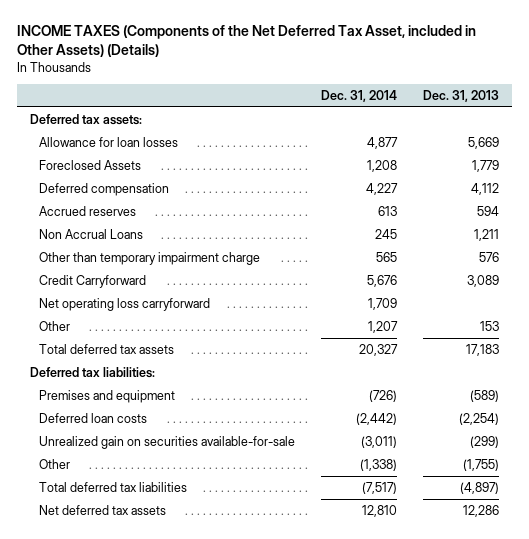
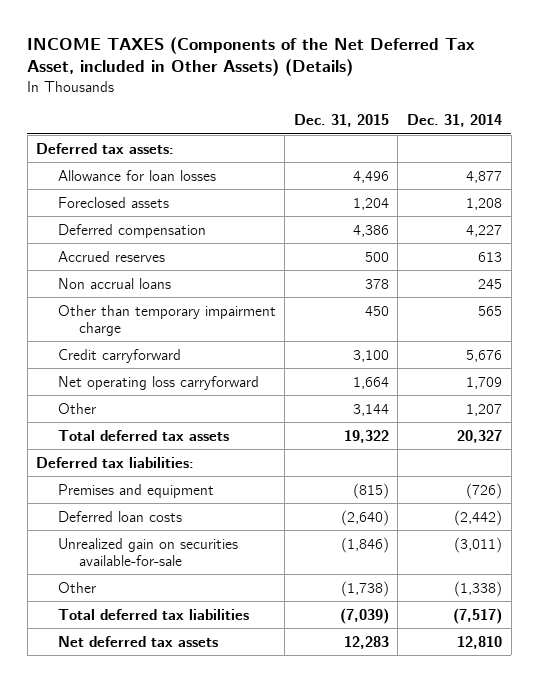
[423,90,500,103] Dec. 31, 2013 -> none
none -> [293,113,389,127] Dec. 31, 2015
[38,159,141,170] Foreclosed Assets -> [57,196,169,208] Foreclosed assets
[38,228,143,239] Non Accrual Loans -> [57,277,171,289] Non accrual loans
[38,274,146,288] Credit Carryforward -> [57,348,181,363] Credit carryforward

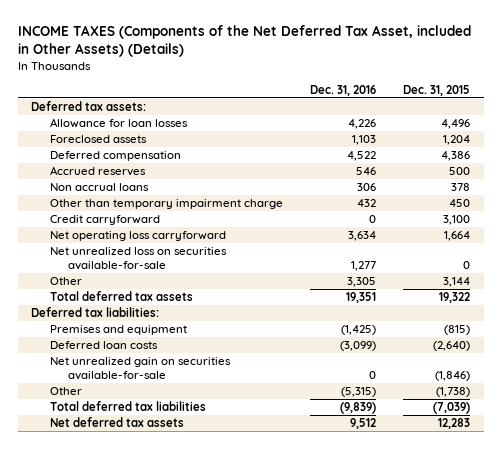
[407,113,503,127] Dec. 31, 2014 -> none
none -> [309,84,376,96] Dec. 31, 2016
none -> [49,247,227,270] Net unrealized loss on securities available-for-sale
[57,537,238,566] Unrealized gain on securities available-for-sale -> [49,357,231,380] Net unrealized gain on securities available-for-sale

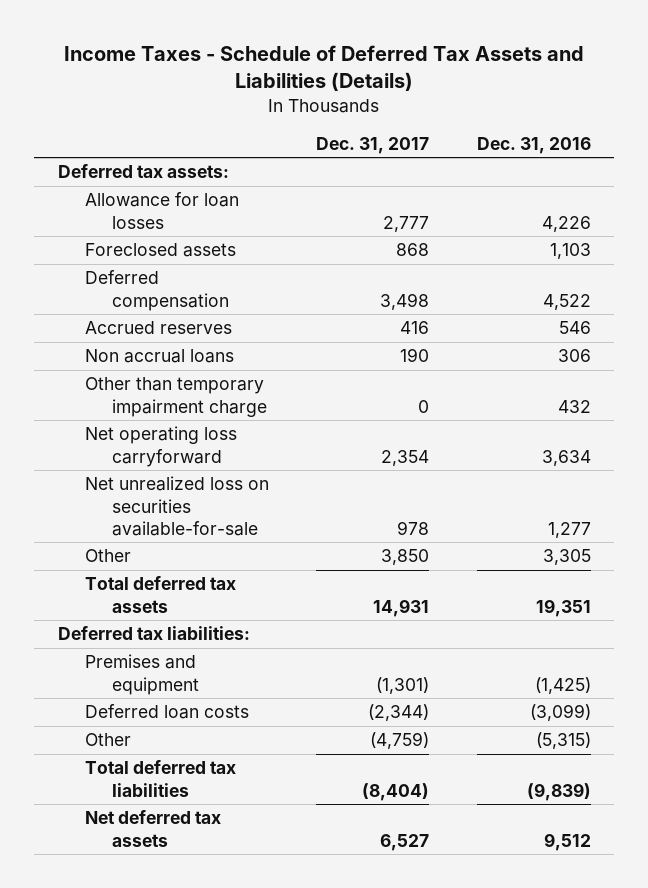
[17,24,471,57] INCOME TAXES (Components of the Net Deferred Tax Asset, included in Other Assets) (Details) -> [64,45,585,92] Income Taxes - Schedule of Deferred Tax Assets and Liabilities (Details)
[403,84,471,96] Dec. 31, 2015 -> none
none -> [316,137,430,155] Dec. 31, 2017
[49,215,160,226] Credit carryforward -> none
[49,357,231,380] Net unrealized gain on securities available-for-sale -> none

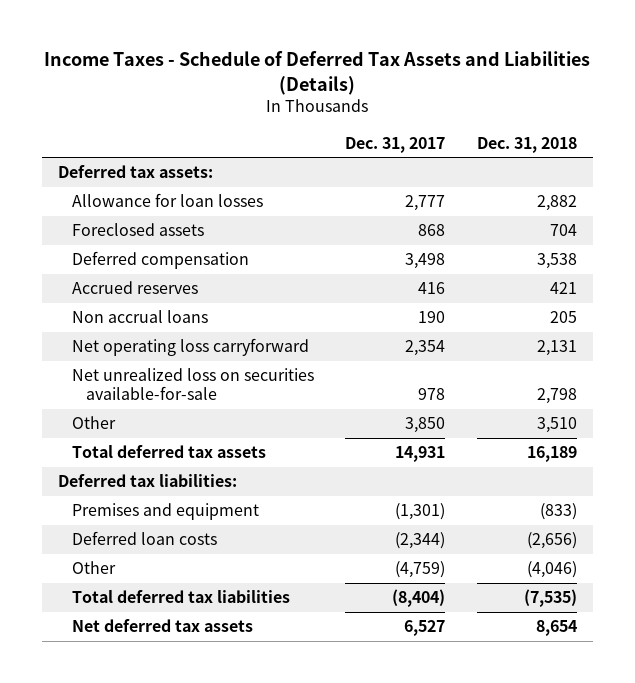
[476,137,591,155] Dec. 31, 2016 -> none
none -> [476,136,577,153] Dec. 31, 2018
[84,377,267,417] Other than temporary impairment charge -> none

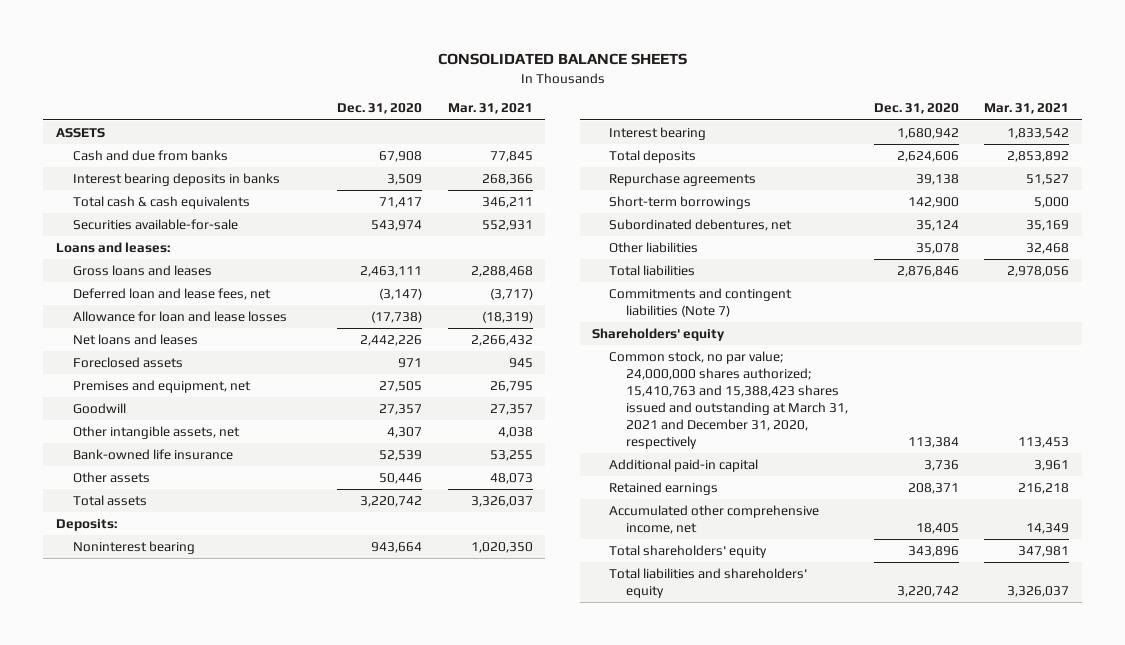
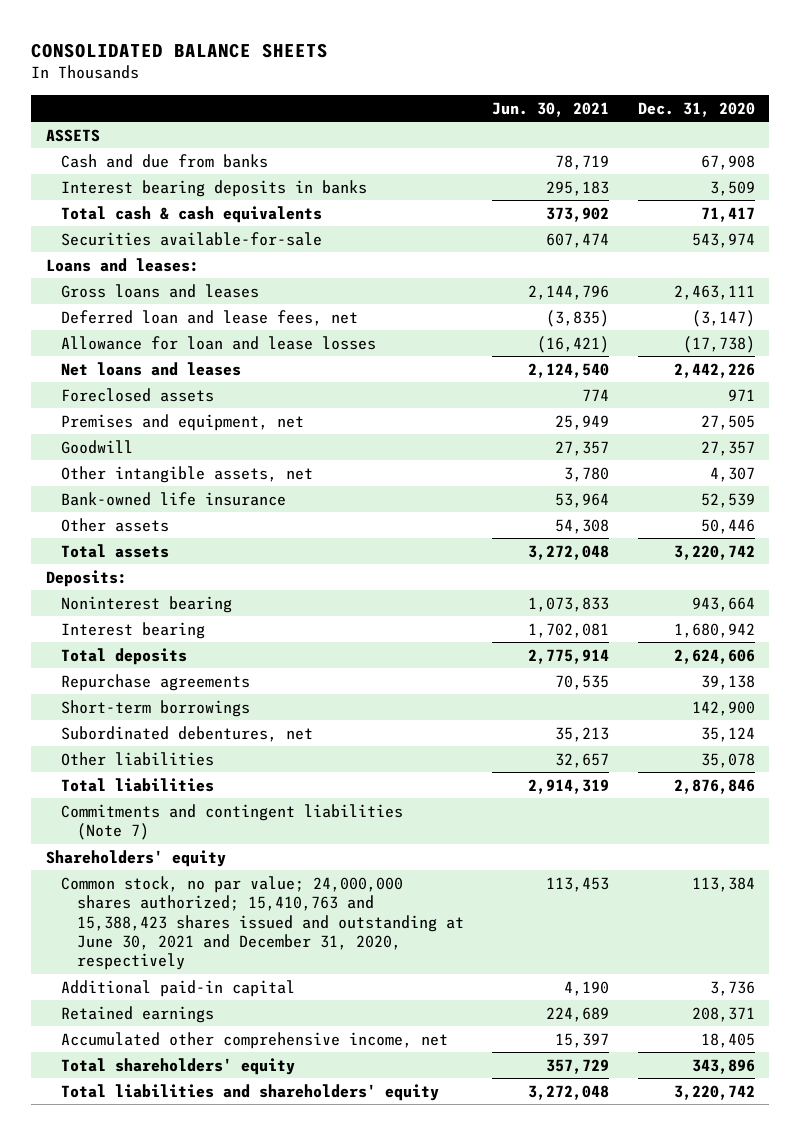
[447,103,533,115] Mar. 31, 2021 -> none
none -> [492,101,610,117] Jun. 30, 2021
[609,351,848,450] Common stock, no par value; 24,000,000 shares authorized; 15,410,763 and 15,388,423 shares issued and outstanding at March 31, 2021 and December 31, 2020, respectively -> [61,875,464,971] Common stock, no par value; 24,000,000 shares authorized; 15,410,763 and 15,388,423 shares issued and outstanding at June 30, 2021 and December 31, 2020, respectively

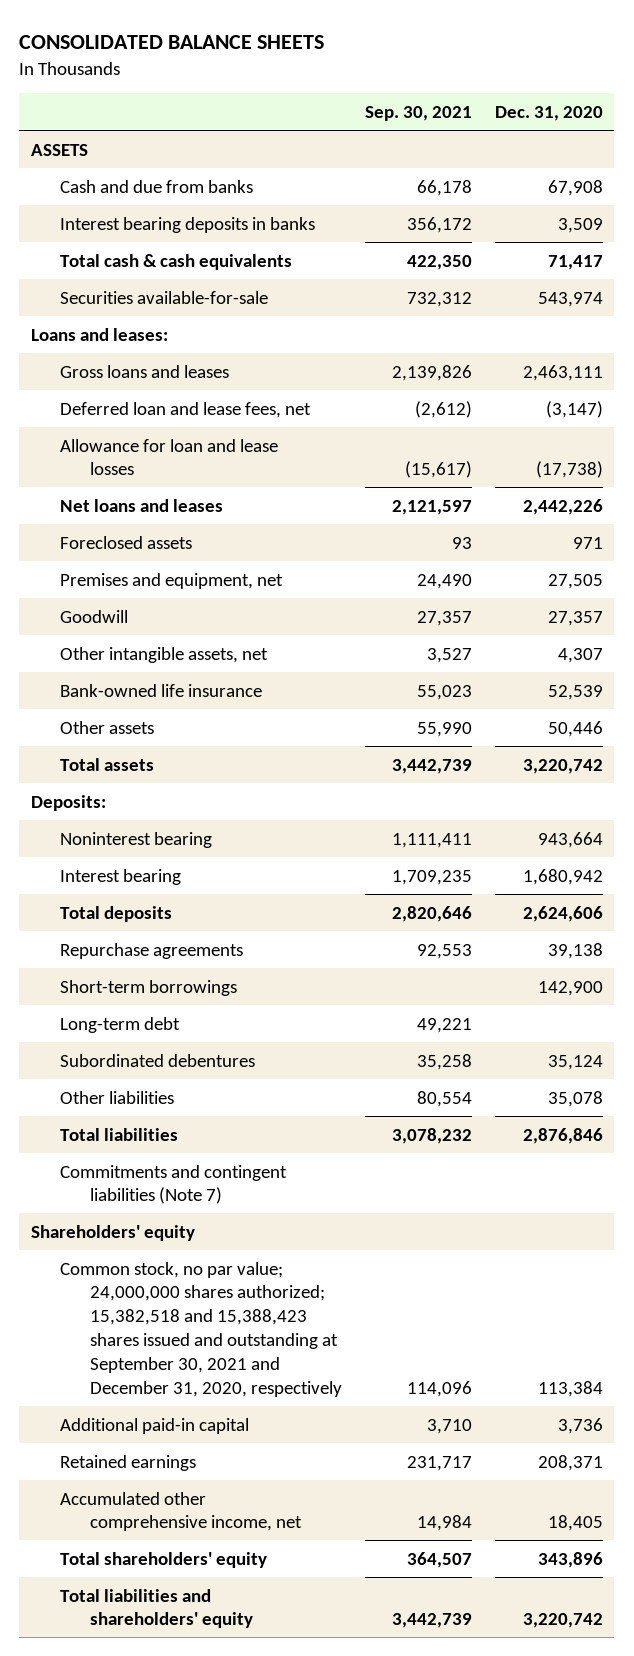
[492,101,610,117] Jun. 30, 2021 -> none
none -> [365,106,473,122] Sep. 30, 2021
none -> [60,1016,181,1033] Long-term debt
[61,725,314,742] Subordinated debentures, net -> [60,1053,256,1067] Subordinated debentures
[61,875,464,971] Common stock, no par value; 24,000,000 shares authorized; 15,410,763 and 15,388,423 shares issued and outstanding at June 30, 2021 and December 31, 2020, respectively -> [60,1261,343,1397] Common stock, no par value; 24,000,000 shares authorized; 15,382,518 and 15,388,423 shares issued and outstanding at September 30, 2021 and December 31, 2020, respectively

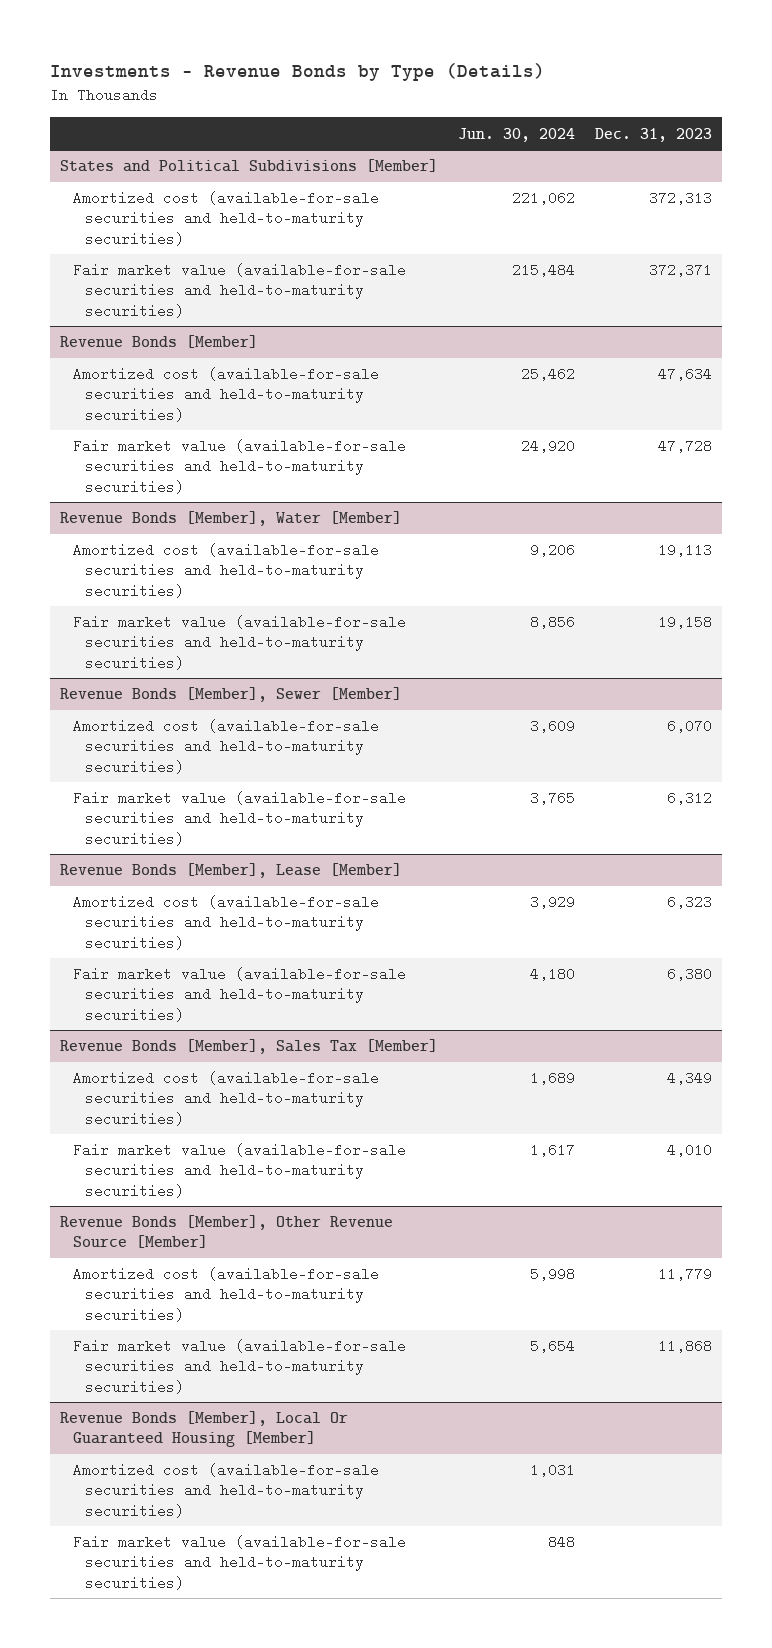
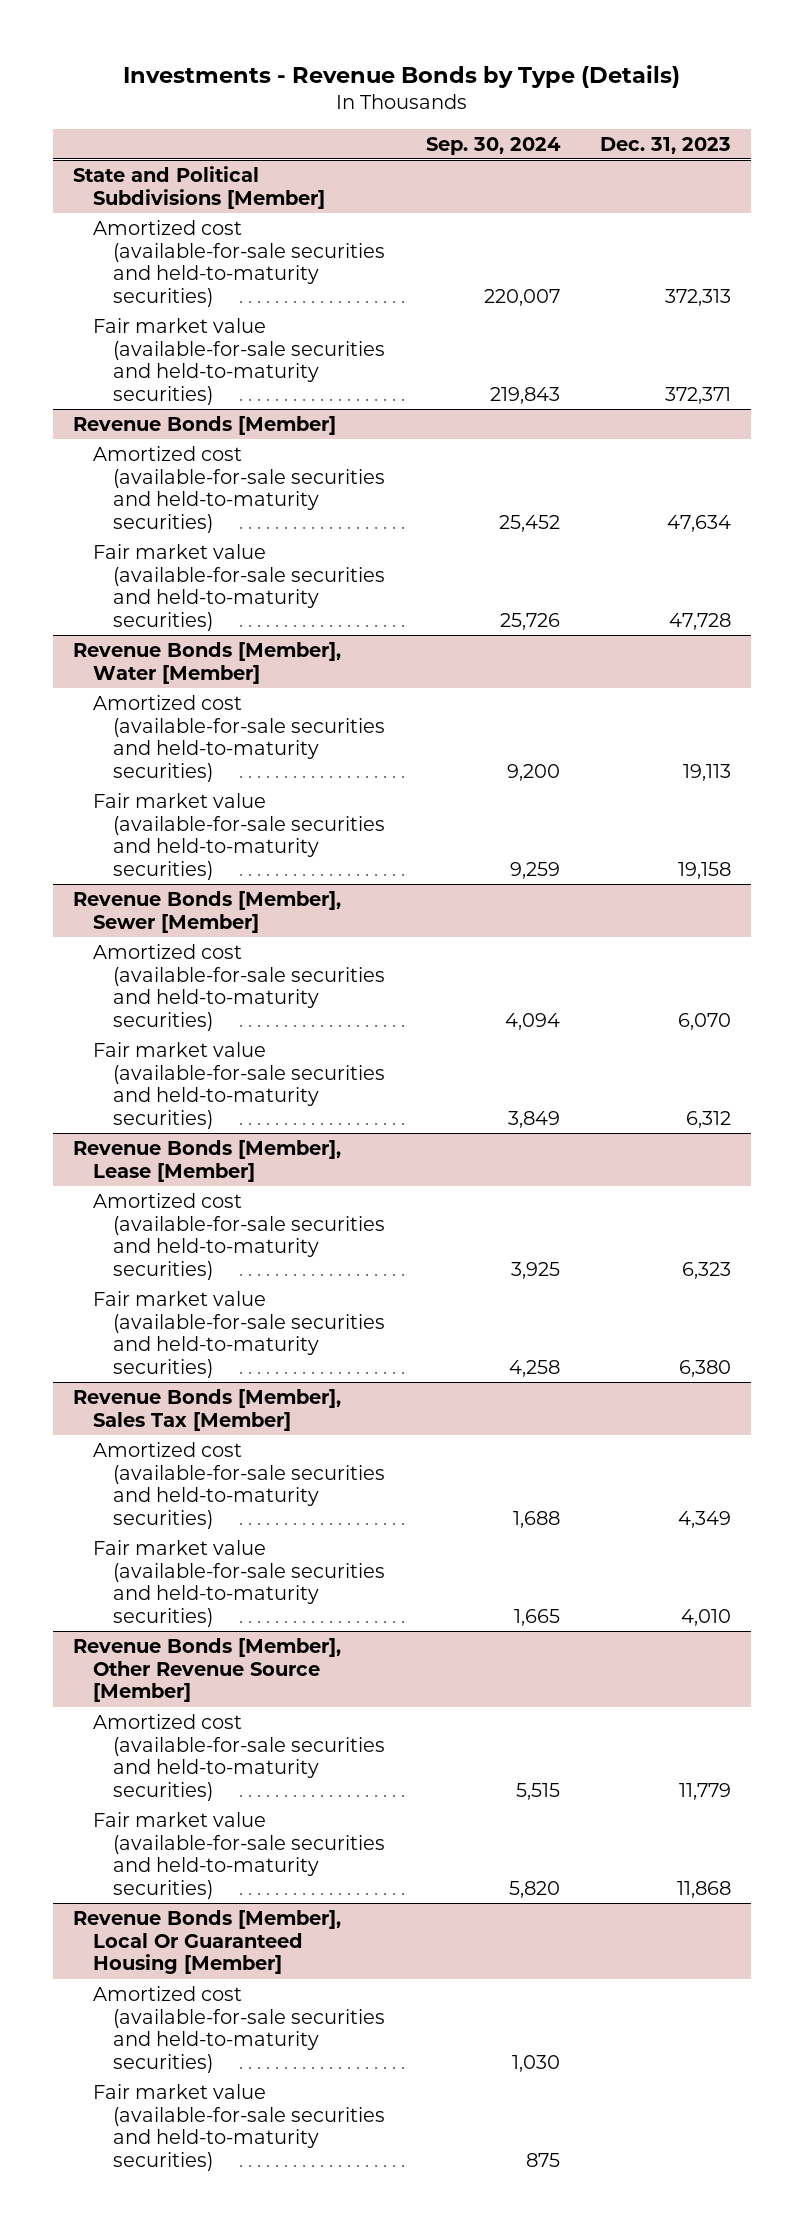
[458,127,576,142] Jun. 30, 2024 -> none
none -> [425,136,561,155] Sep. 30, 2024
[60,159,439,173] States and Political Subdivisions [Member] -> [73,166,326,209] State and Political Subdivisions [Member]

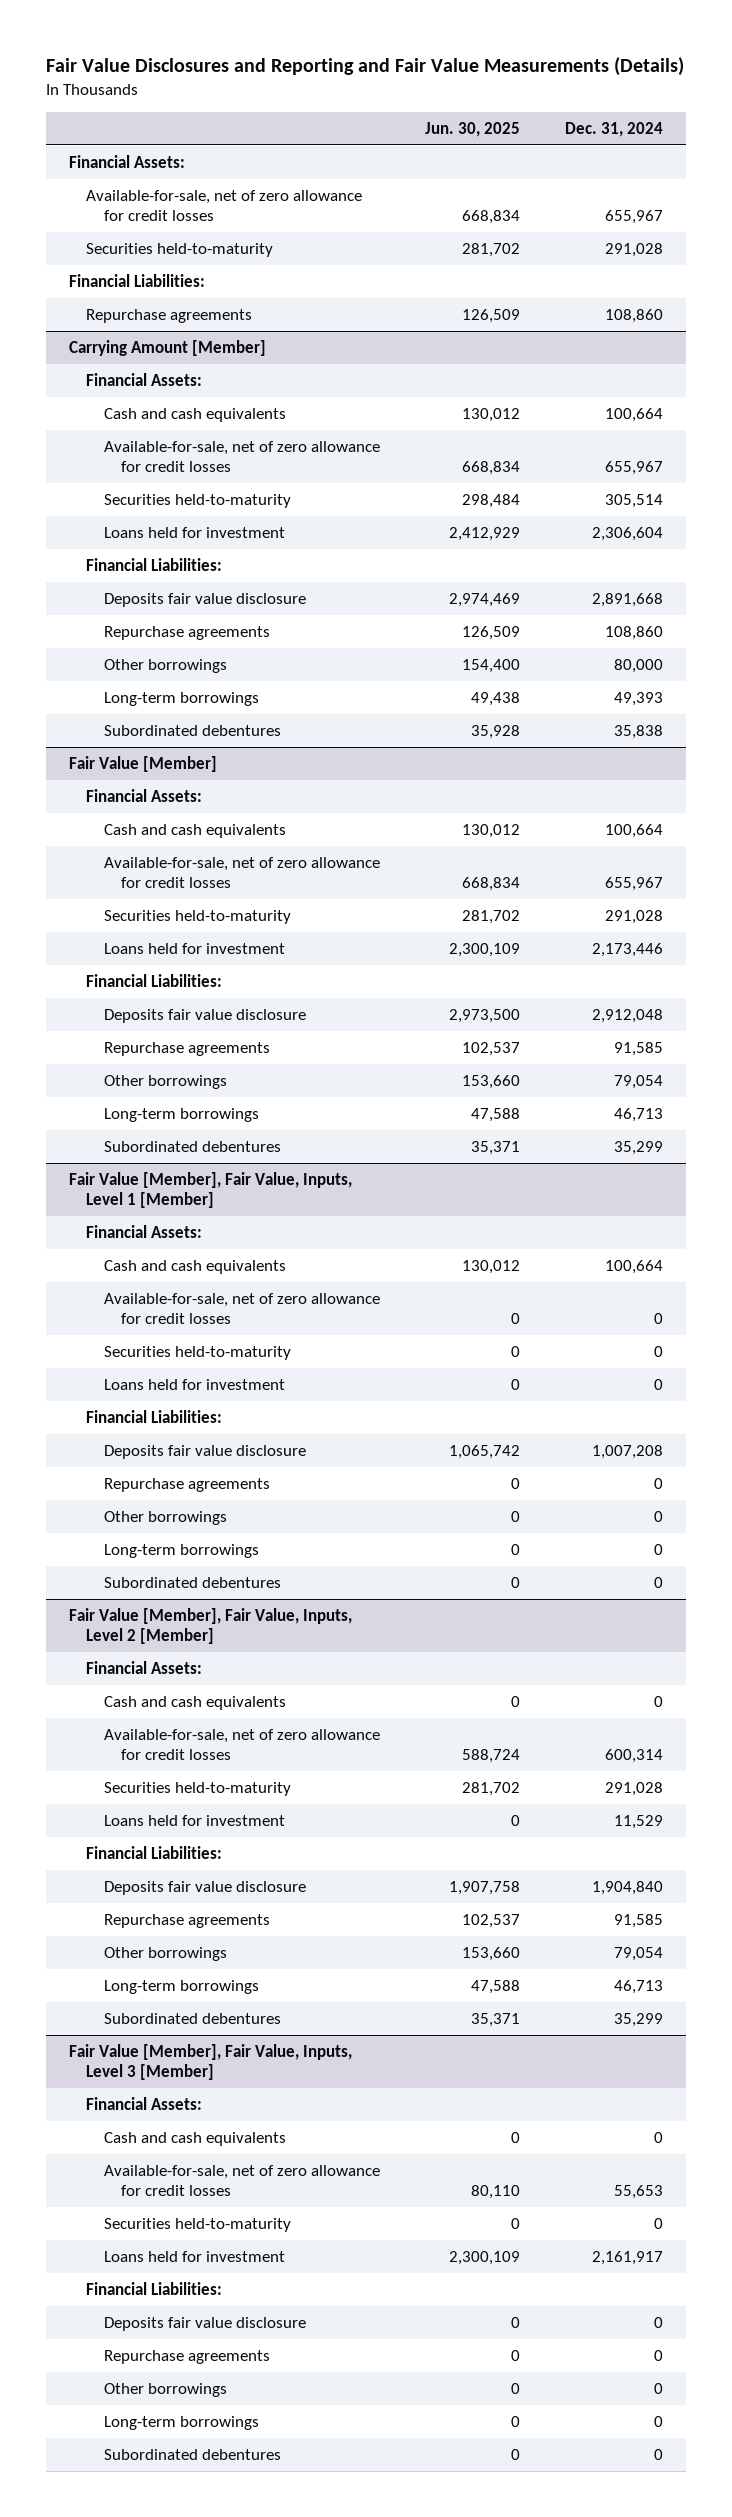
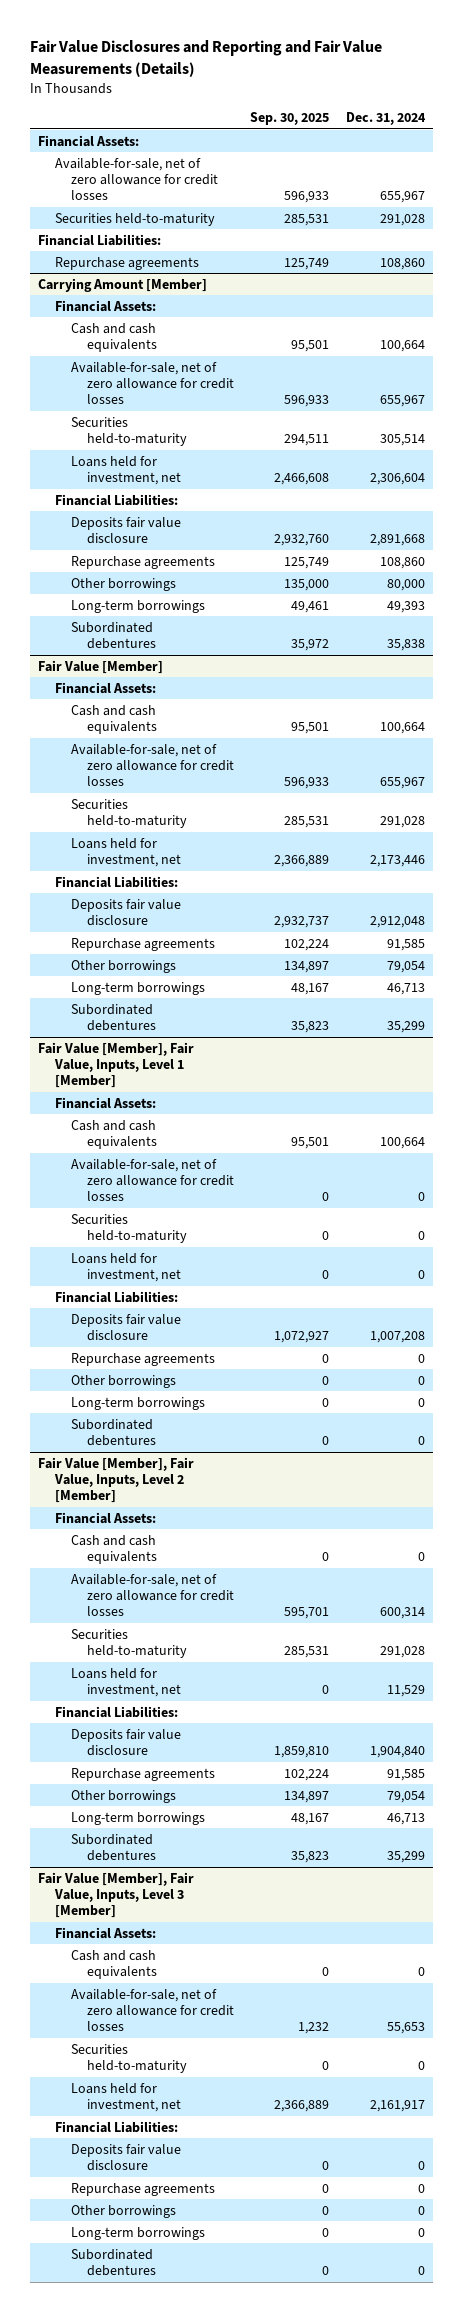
[424,121,520,137] Jun. 30, 2025 -> none
none -> [250,112,330,126] Sep. 30, 2025
[103,526,285,538] Loans held for investment -> [70,455,182,485] Loans held for investment, net
[103,942,285,954] Loans held for investment -> [70,837,182,867] Loans held for investment, net
[103,1378,285,1390] Loans held for investment -> [70,1252,182,1282] Loans held for investment, net
[103,1814,285,1826] Loans held for investment -> [70,1667,182,1697] Loans held for investment, net
[103,2250,285,2262] Loans held for investment -> [70,2082,182,2112] Loans held for investment, net

